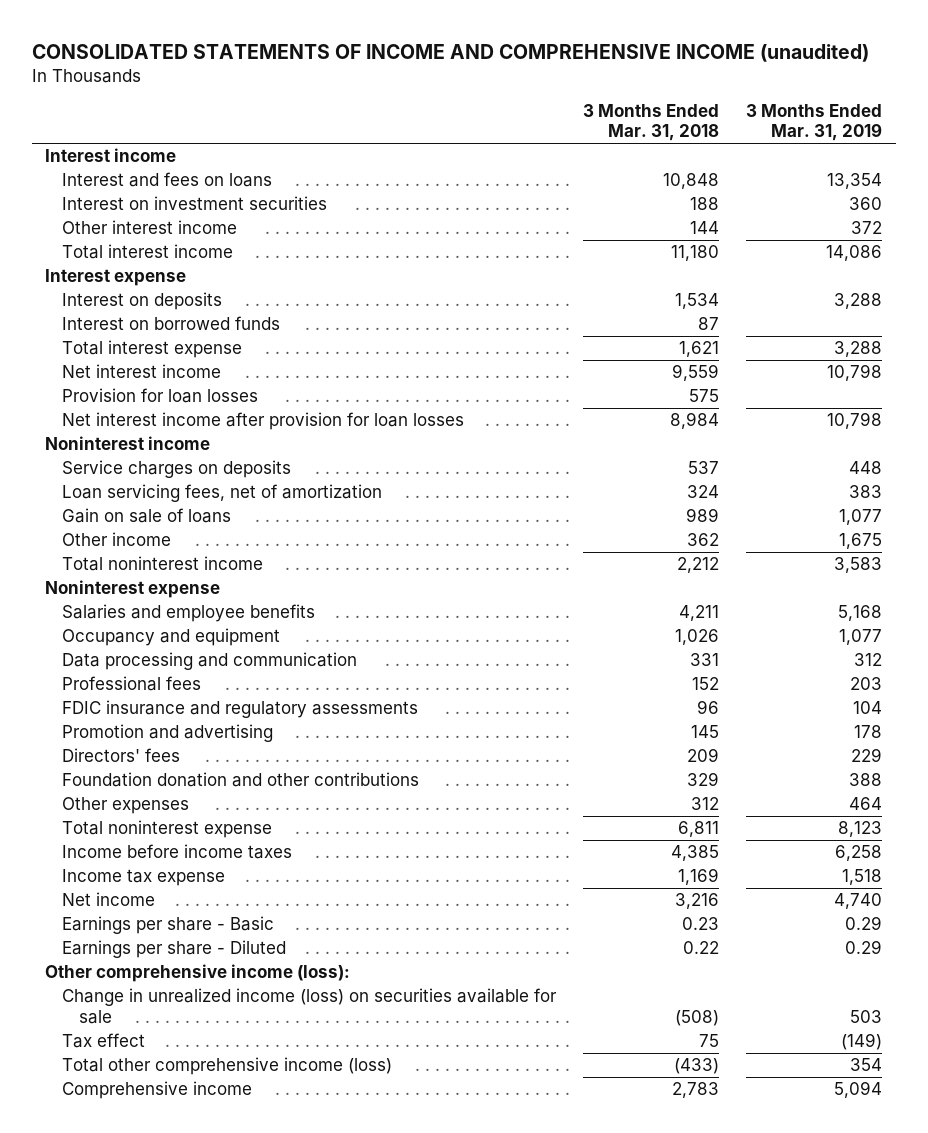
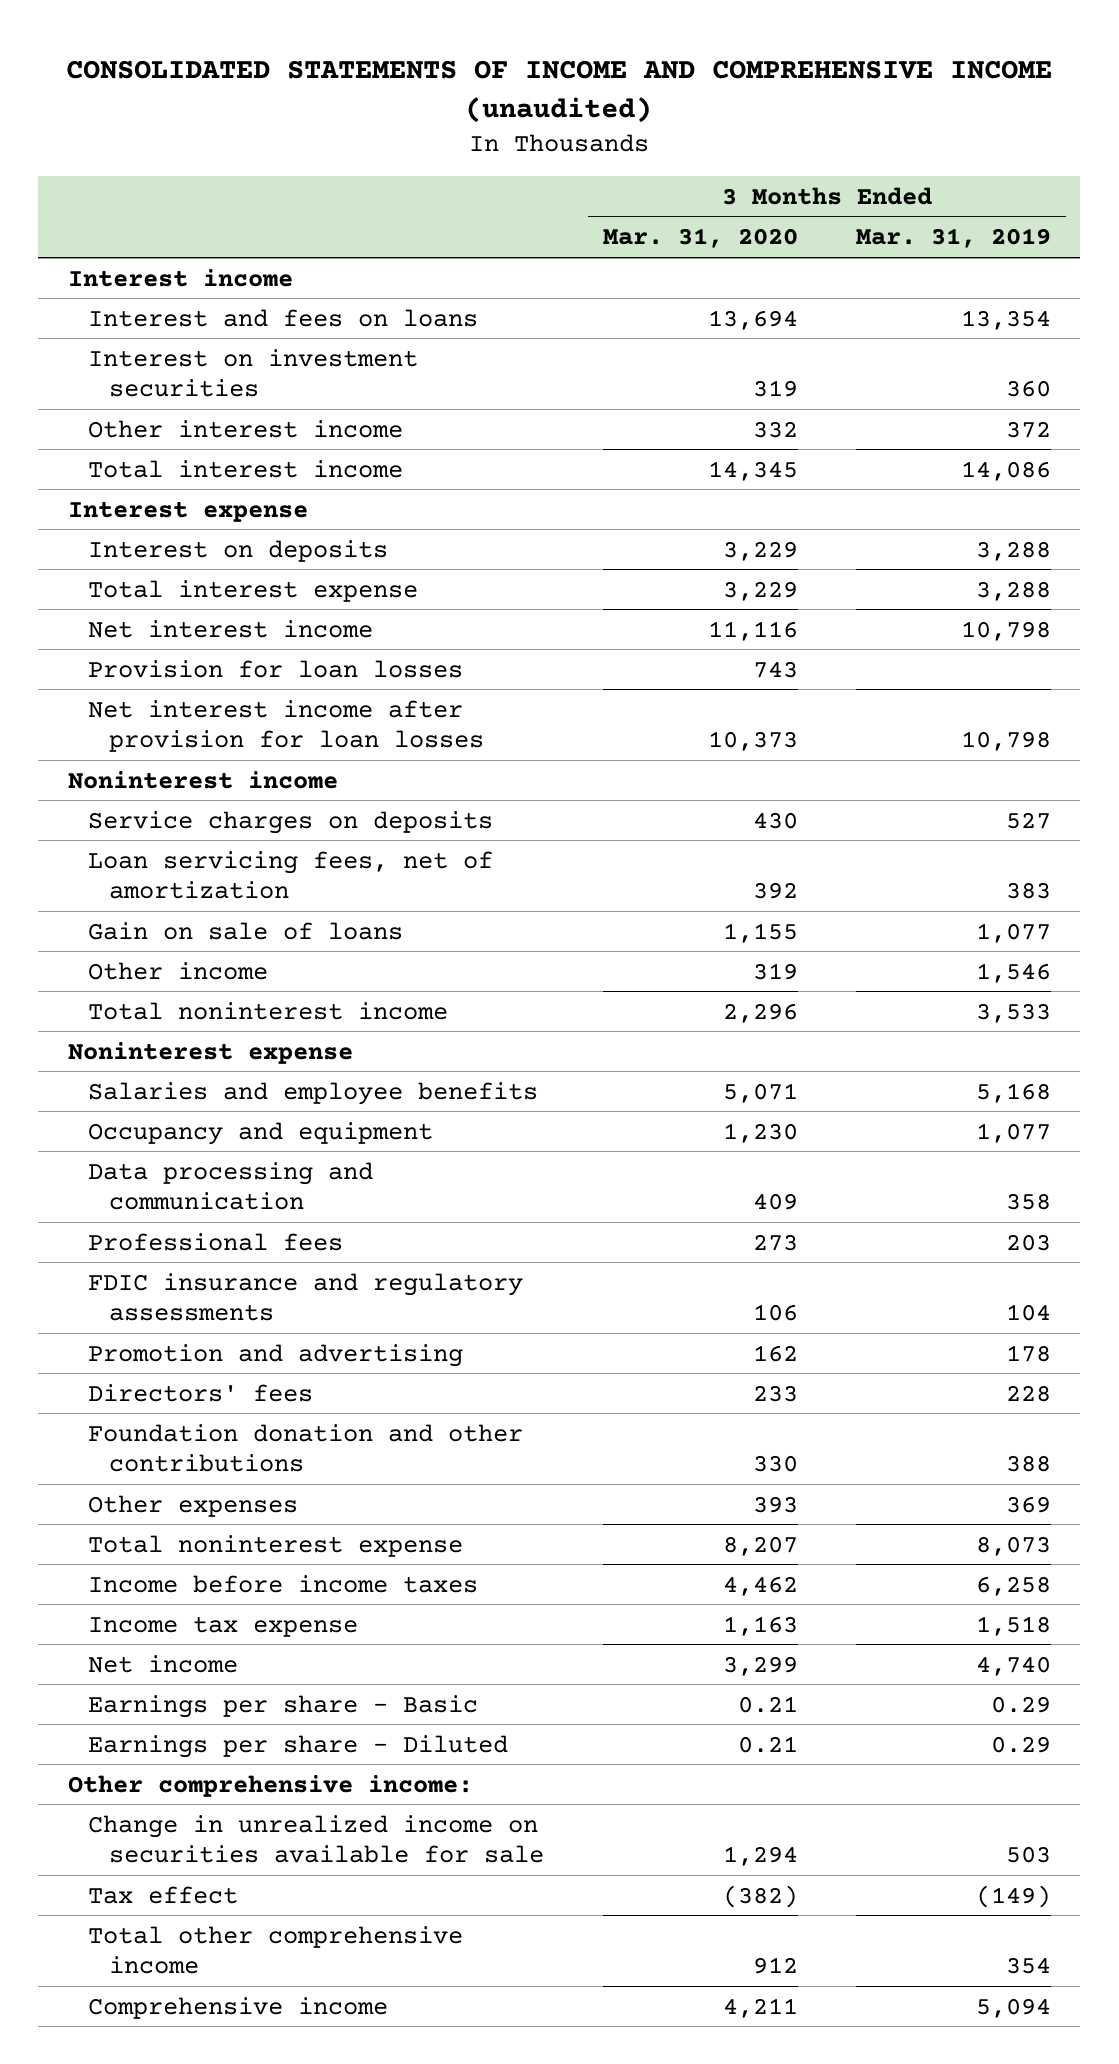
[583,104,720,142] 3 Months Ended Mar. 31, 2018 -> none
none -> [602,228,798,249] Mar. 31, 2020
[62,316,281,331] Interest on borrowed funds -> none
[849,461,883,475] 448 -> [1005,811,1051,829] 527
[839,533,883,550] 1,675 -> [975,962,1051,983] 1,546
[834,557,883,574] 3,583 -> [975,1002,1051,1023] 3,533
[854,653,883,667] 312 -> [1005,1193,1051,1211] 358
[851,748,883,763] 229 -> [1005,1384,1051,1402] 228
[849,797,883,811] 464 -> [1005,1495,1051,1513] 369
[838,821,883,838] 8,123 -> [975,1535,1051,1556] 8,073
[45,964,351,983] Other comprehensive income (loss): -> [67,1774,473,1797] Other comprehensive income:
[62,988,558,1024] Change in unrealized income (loss) on securities available for sale -> [88,1814,545,1864] Change in unrealized income on securities available for sale
[62,1057,393,1076] Total other comprehensive income (loss) -> [88,1925,464,1975] Total other comprehensive income

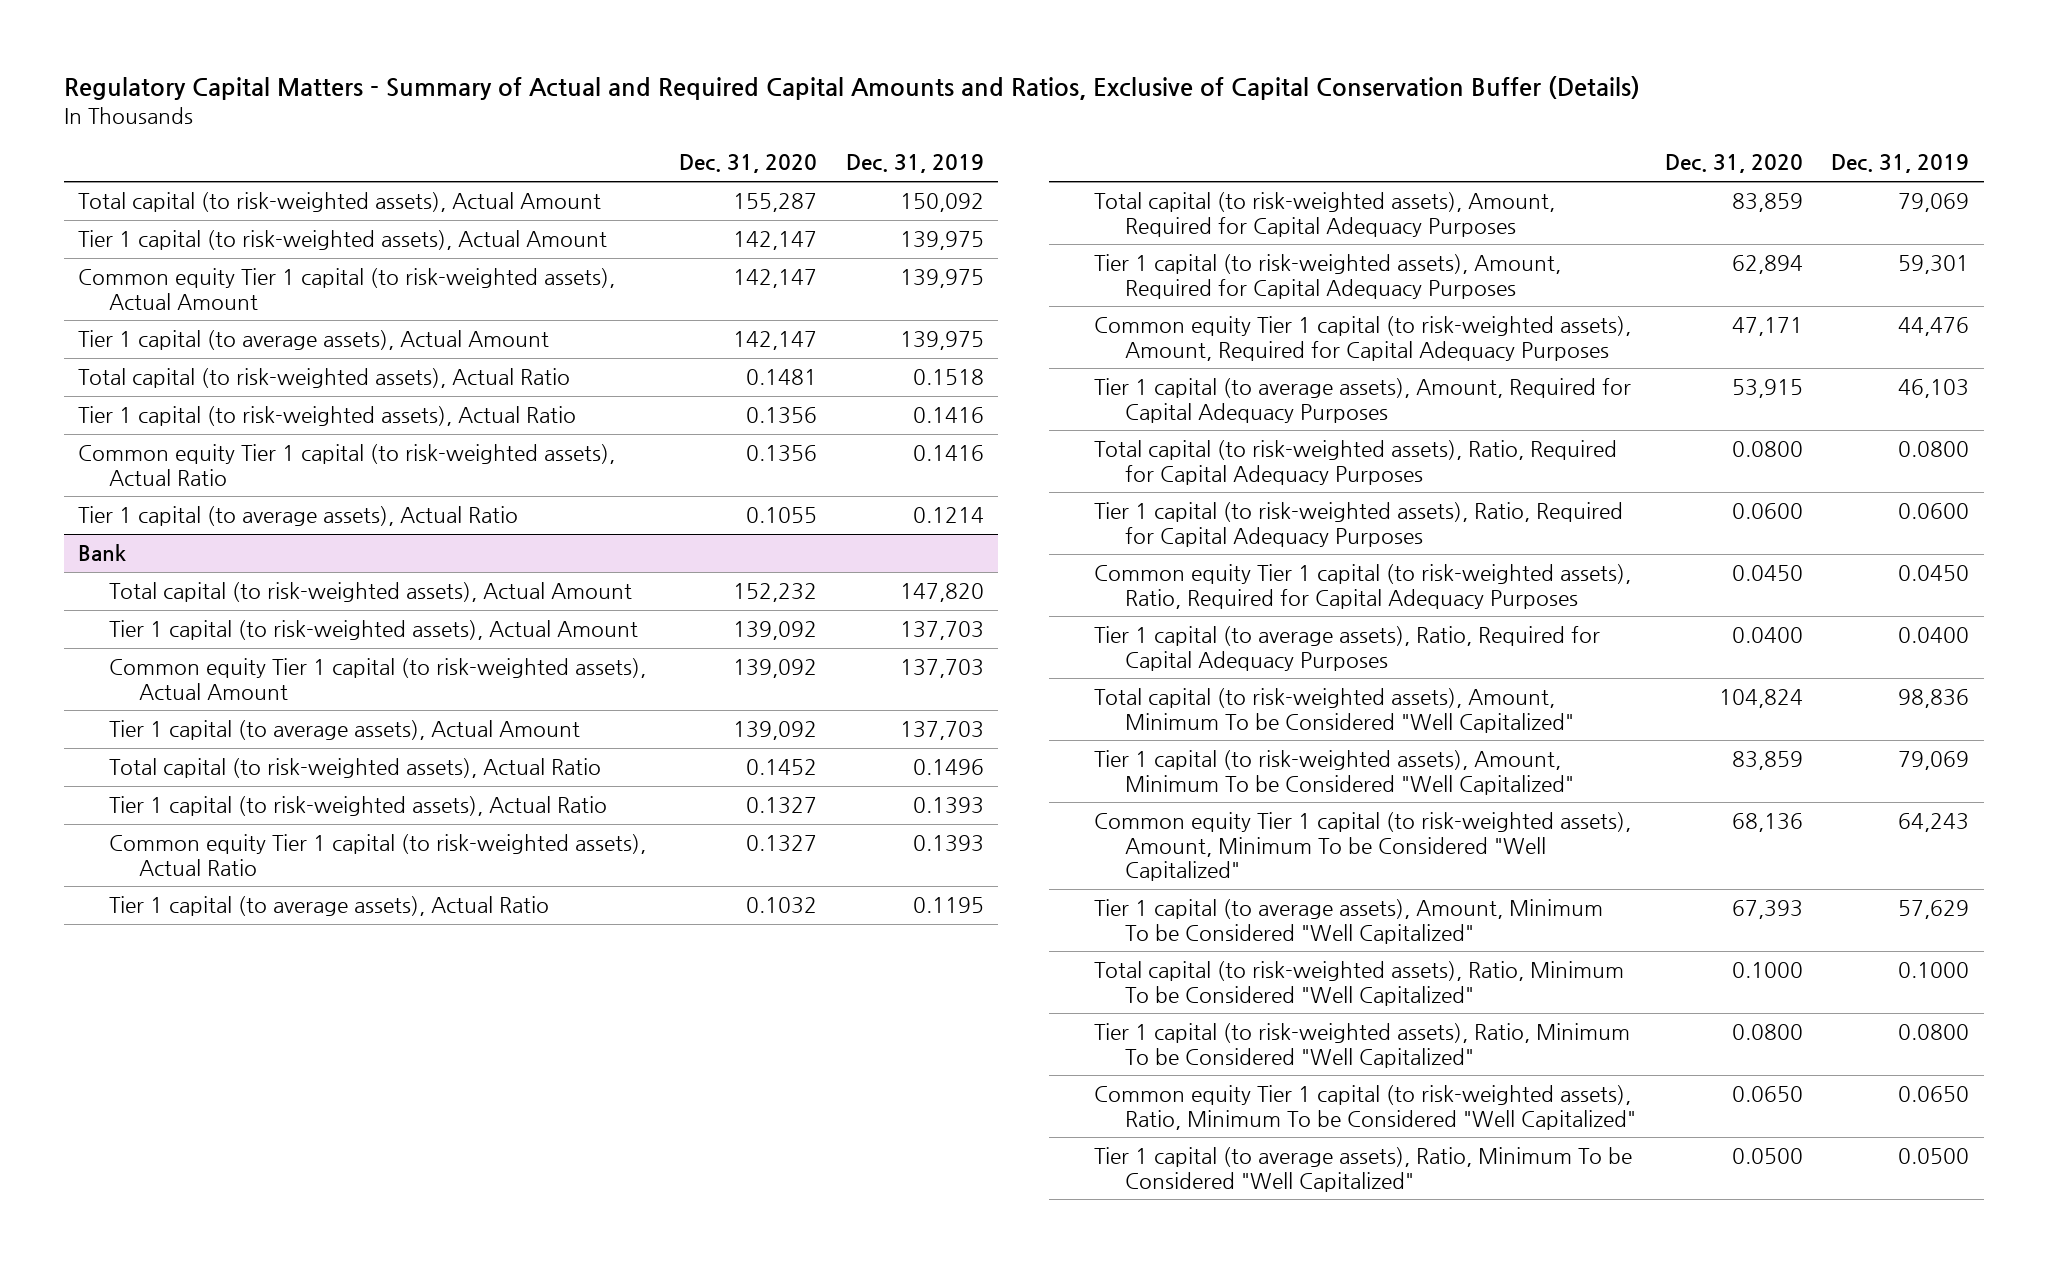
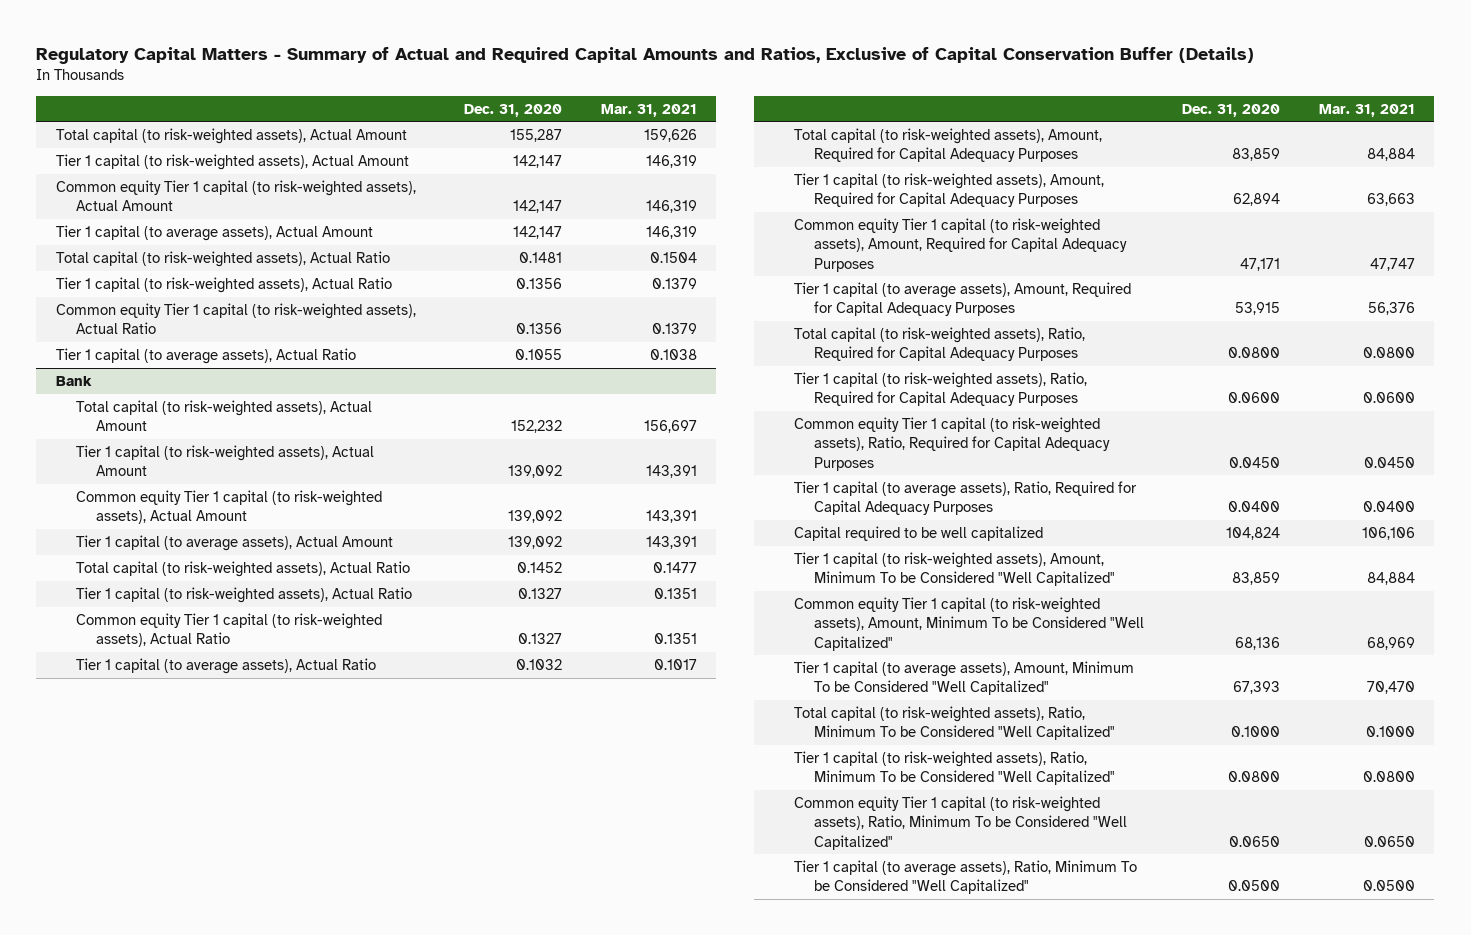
[845,154,984,174] Dec. 31, 2019 -> none
none -> [600,103,697,117] Mar. 31, 2021
[1094,687,1574,733] Total capital (to risk-weighted assets), Amount, Minimum To be Considered "Well Capitalized" -> [793,526,1043,542] Capital required to be well capitalized

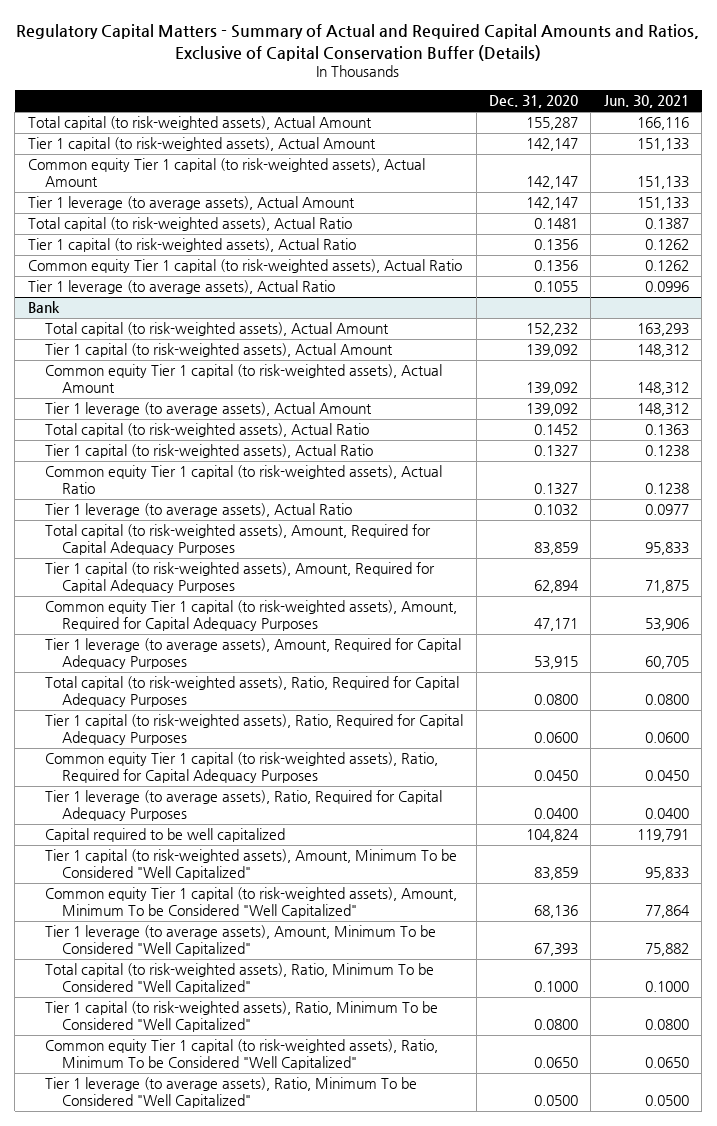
[600,103,697,117] Mar. 31, 2021 -> none
none -> [603,95,689,109] Jun. 30, 2021
[55,225,373,242] Tier 1 capital (to average assets), Actual Amount -> [27,196,355,211] Tier 1 leverage (to average assets), Actual Amount
[55,348,356,365] Tier 1 capital (to average assets), Actual Ratio -> [27,280,335,295] Tier 1 leverage (to average assets), Actual Ratio
[75,535,393,552] Tier 1 capital (to average assets), Actual Amount -> [45,402,373,417] Tier 1 leverage (to average assets), Actual Amount
[75,658,376,675] Tier 1 capital (to average assets), Actual Ratio -> [45,503,353,518] Tier 1 leverage (to average assets), Actual Ratio
[793,282,1131,317] Tier 1 capital (to average assets), Amount, Required for Capital Adequacy Purposes -> [45,638,462,669] Tier 1 leverage (to average assets), Amount, Required for Capital Adequacy Purposes
[793,481,1137,516] Tier 1 capital (to average assets), Ratio, Required for Capital Adequacy Purposes -> [45,790,443,821] Tier 1 leverage (to average assets), Ratio, Required for Capital Adequacy Purposes
[793,661,1134,696] Tier 1 capital (to average assets), Amount, Minimum To be Considered "Well Capitalized" -> [45,925,437,956] Tier 1 leverage (to average assets), Amount, Minimum To be Considered "Well Capitalized"
[793,860,1137,895] Tier 1 capital (to average assets), Ratio, Minimum To be Considered "Well Capitalized" -> [45,1077,418,1108] Tier 1 leverage (to average assets), Ratio, Minimum To be Considered "Well Capitalized"

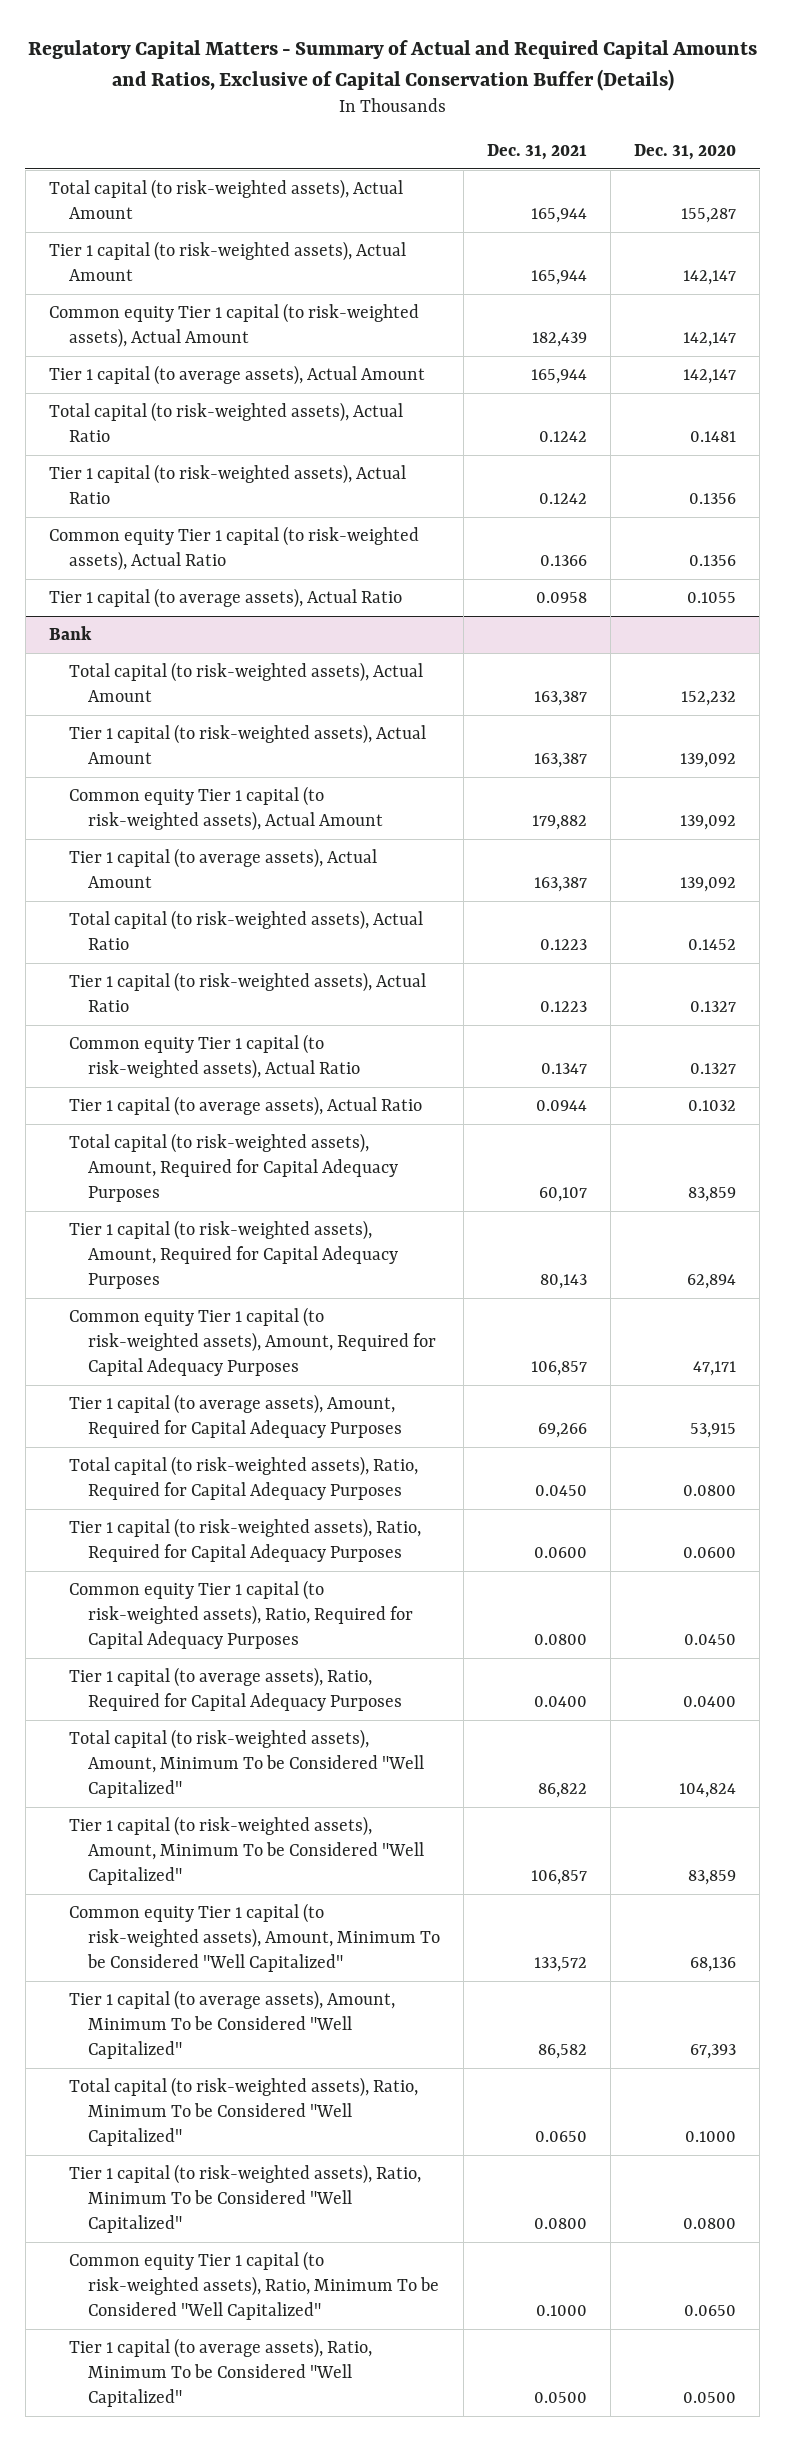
[603,95,689,109] Jun. 30, 2021 -> none
none -> [487,143,588,160] Dec. 31, 2021
[27,196,355,211] Tier 1 leverage (to average assets), Actual Amount -> [48,365,425,386] Tier 1 capital (to average assets), Actual Amount
[27,280,335,295] Tier 1 leverage (to average assets), Actual Ratio -> [48,588,402,609] Tier 1 capital (to average assets), Actual Ratio
[45,402,373,417] Tier 1 leverage (to average assets), Actual Amount -> [68,848,377,889] Tier 1 capital (to average assets), Actual Amount
[45,503,353,518] Tier 1 leverage (to average assets), Actual Ratio -> [68,1096,422,1117] Tier 1 capital (to average assets), Actual Ratio
[45,638,462,669] Tier 1 leverage (to average assets), Amount, Required for Capital Adequacy Purposes -> [68,1394,403,1439] Tier 1 capital (to average assets), Amount, Required for Capital Adequacy Purposes
[45,790,443,821] Tier 1 leverage (to average assets), Ratio, Required for Capital Adequacy Purposes -> [68,1667,403,1712] Tier 1 capital (to average assets), Ratio, Required for Capital Adequacy Purposes
[45,828,286,843] Capital required to be well capitalized -> [68,1729,425,1799] Total capital (to risk-weighted assets), Amount, Minimum To be Considered "Well Capitalized"
[45,925,437,956] Tier 1 leverage (to average assets), Amount, Minimum To be Considered "Well Capitalized" -> [68,1990,395,2060] Tier 1 capital (to average assets), Amount, Minimum To be Considered "Well Capitalized"
[45,1077,418,1108] Tier 1 leverage (to average assets), Ratio, Minimum To be Considered "Well Capitalized" -> [68,2338,372,2408] Tier 1 capital (to average assets), Ratio, Minimum To be Considered "Well Capitalized"

